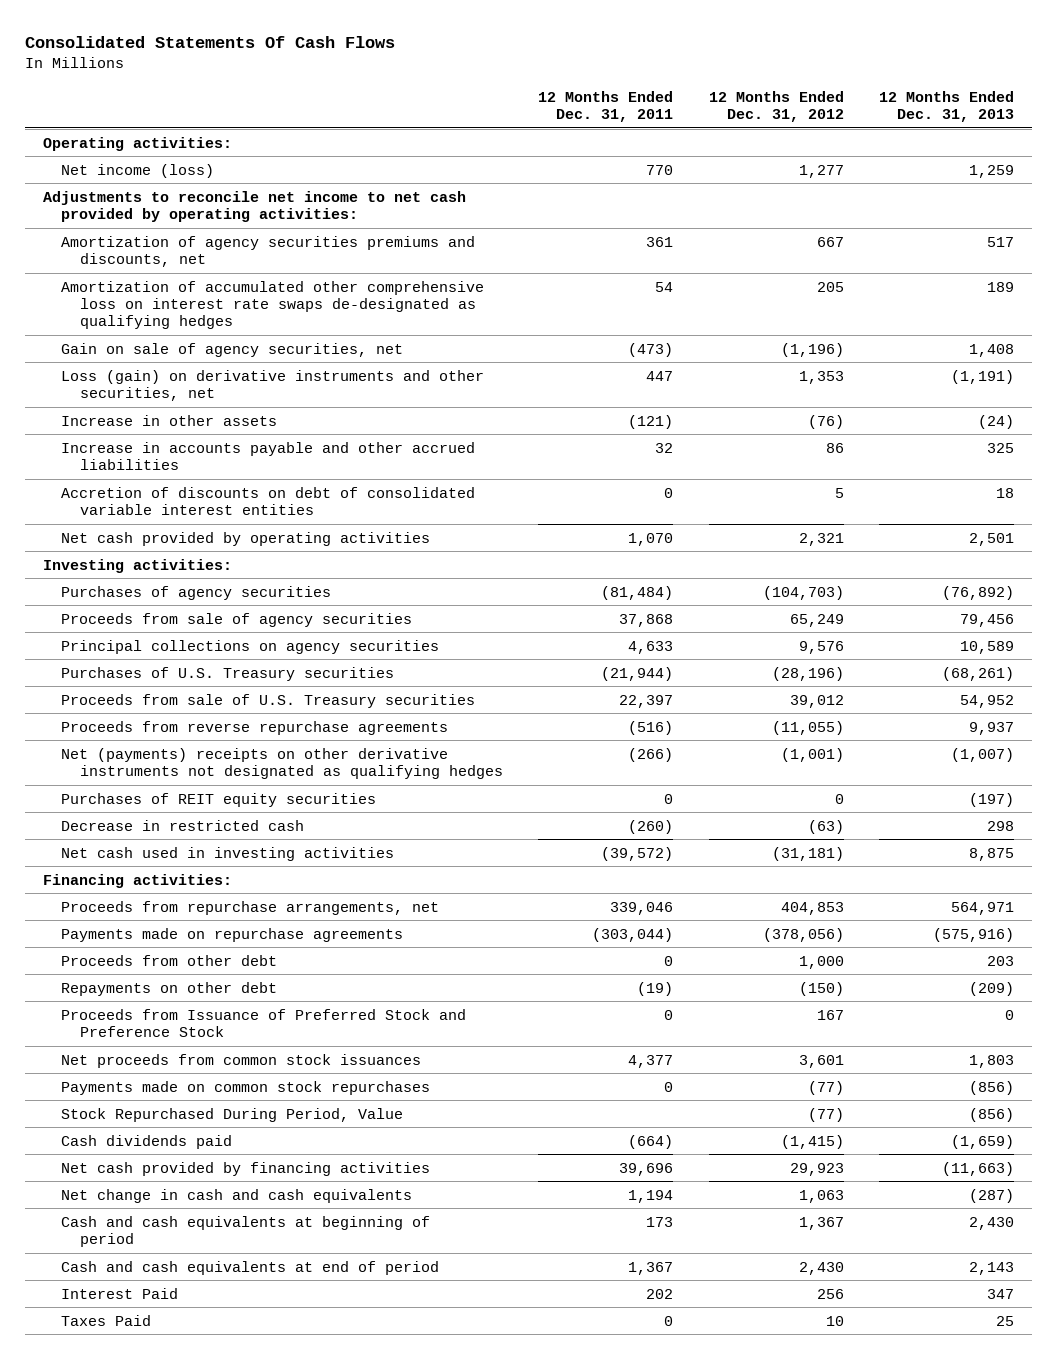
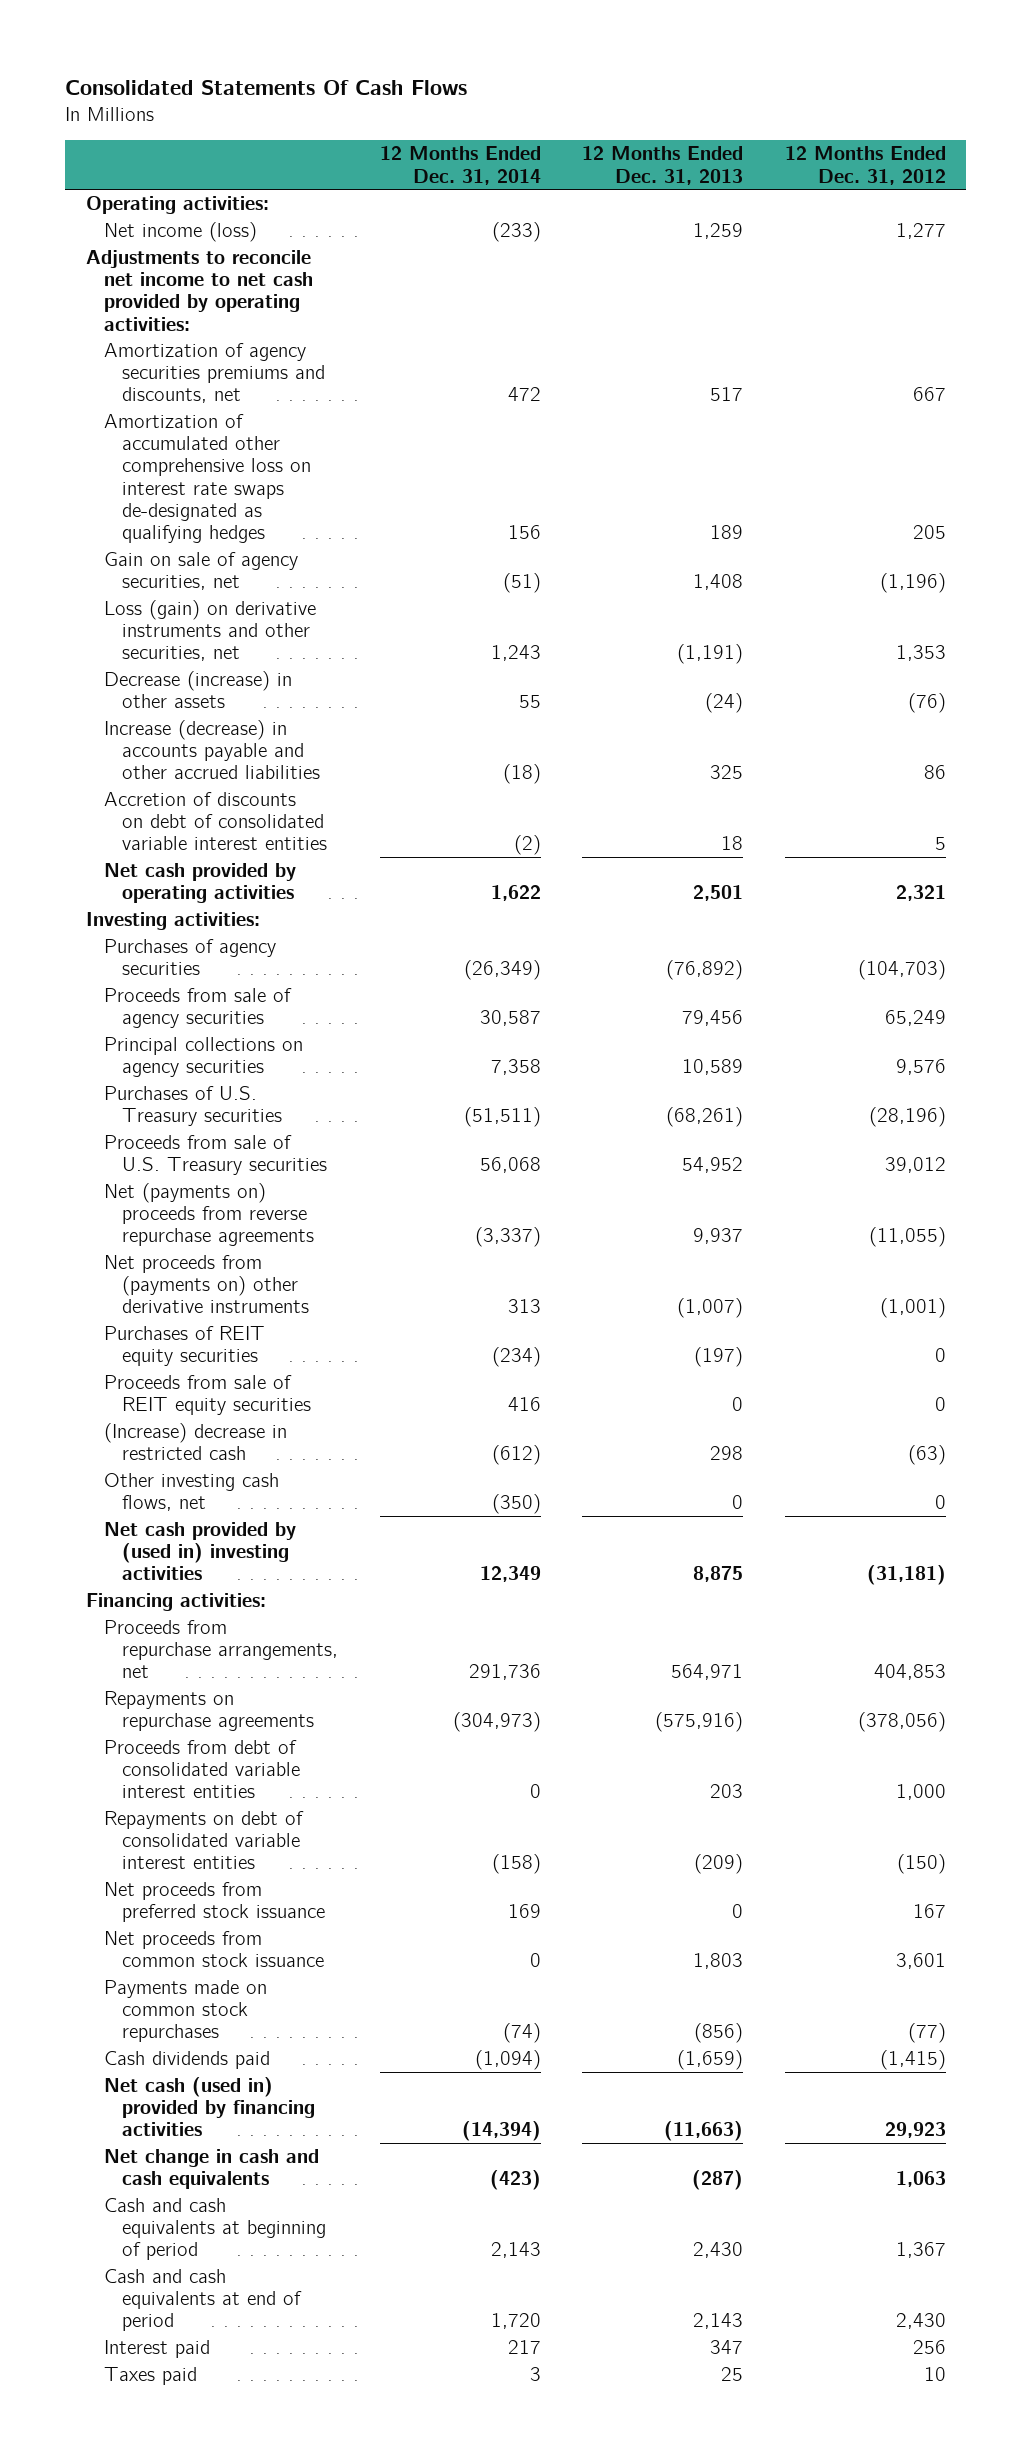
[538,90,674,123] 12 Months Ended Dec. 31, 2011 -> none
none -> [379,146,541,185] 12 Months Ended Dec. 31, 2014
[61,414,278,426] Increase in other assets -> [104,671,293,709] Decrease (increase) in other assets
[61,441,476,470] Increase in accounts payable and other accrued liabilities -> [104,720,321,780] Increase (decrease) in accounts payable and other accrued liabilities
[61,720,449,735] Proceeds from reverse repurchase agreements -> [104,1183,315,1247] Net (payments on) proceeds from reverse repurchase agreements
[61,747,503,779] Net (payments) receipts on other derivative instruments not designated as qualifying hedges -> [104,1255,310,1314] Net proceeds from (payments on) other derivative instruments
none -> [104,1375,312,1416] Proceeds from sale of REIT equity securities
[61,819,305,831] Decrease in restricted cash -> [104,1423,288,1461] (Increase) decrease in restricted cash
none -> [104,1473,280,1512] Other investing cash flows, net
[61,846,395,861] Net cash used in investing activities -> [104,1522,297,1581] Net cash provided by (used in) investing activities
[61,927,404,942] Payments made on repurchase agreements -> [104,1691,315,1732] Repayments on repurchase agreements
[61,954,278,966] Proceeds from other debt -> [104,1740,301,1799] Proceeds from debt of consolidated variable interest entities
[61,981,278,996] Repayments on other debt -> [104,1811,305,1870] Repayments on debt of consolidated variable interest entities
[61,1008,467,1037] Proceeds from Issuance of Preferred Stock and Preference Stock -> [104,1882,326,1923] Net proceeds from preferred stock issuance
[61,1053,422,1068] Net proceeds from common stock issuances -> [104,1931,325,1968] Net proceeds from common stock issuance
[61,1107,404,1122] Stock Repurchased During Period, Value -> none
[61,1161,431,1176] Net cash provided by financing activities -> [104,2077,316,2137] Net cash (used in) provided by financing activities
[61,1287,179,1299] Interest Paid -> [104,2340,211,2359] Interest paid
[61,1314,152,1326] Taxes Paid -> [104,2367,198,2386] Taxes paid

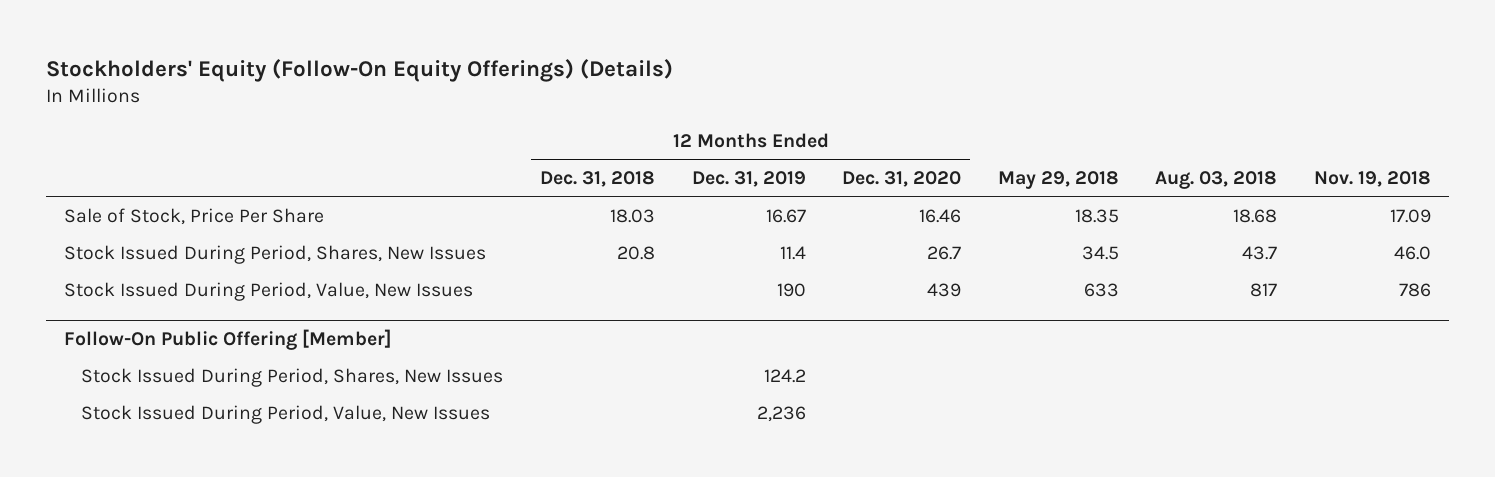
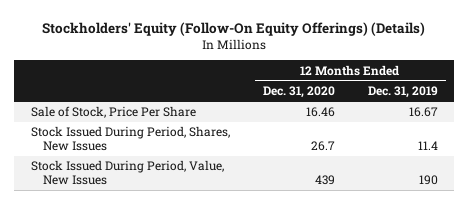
[539,170,655,187] Dec. 31, 2018 -> none
[997,170,1119,189] May 29, 2018 -> none
[1155,170,1278,189] Aug. 03, 2018 -> none
[1314,170,1432,187] Nov. 19, 2018 -> none
[63,328,392,350] Follow-On Public Offering [Member] -> none
[81,367,504,387] Stock Issued During Period, Shares, New Issues -> none
[81,404,491,424] Stock Issued During Period, Value, New Issues -> none

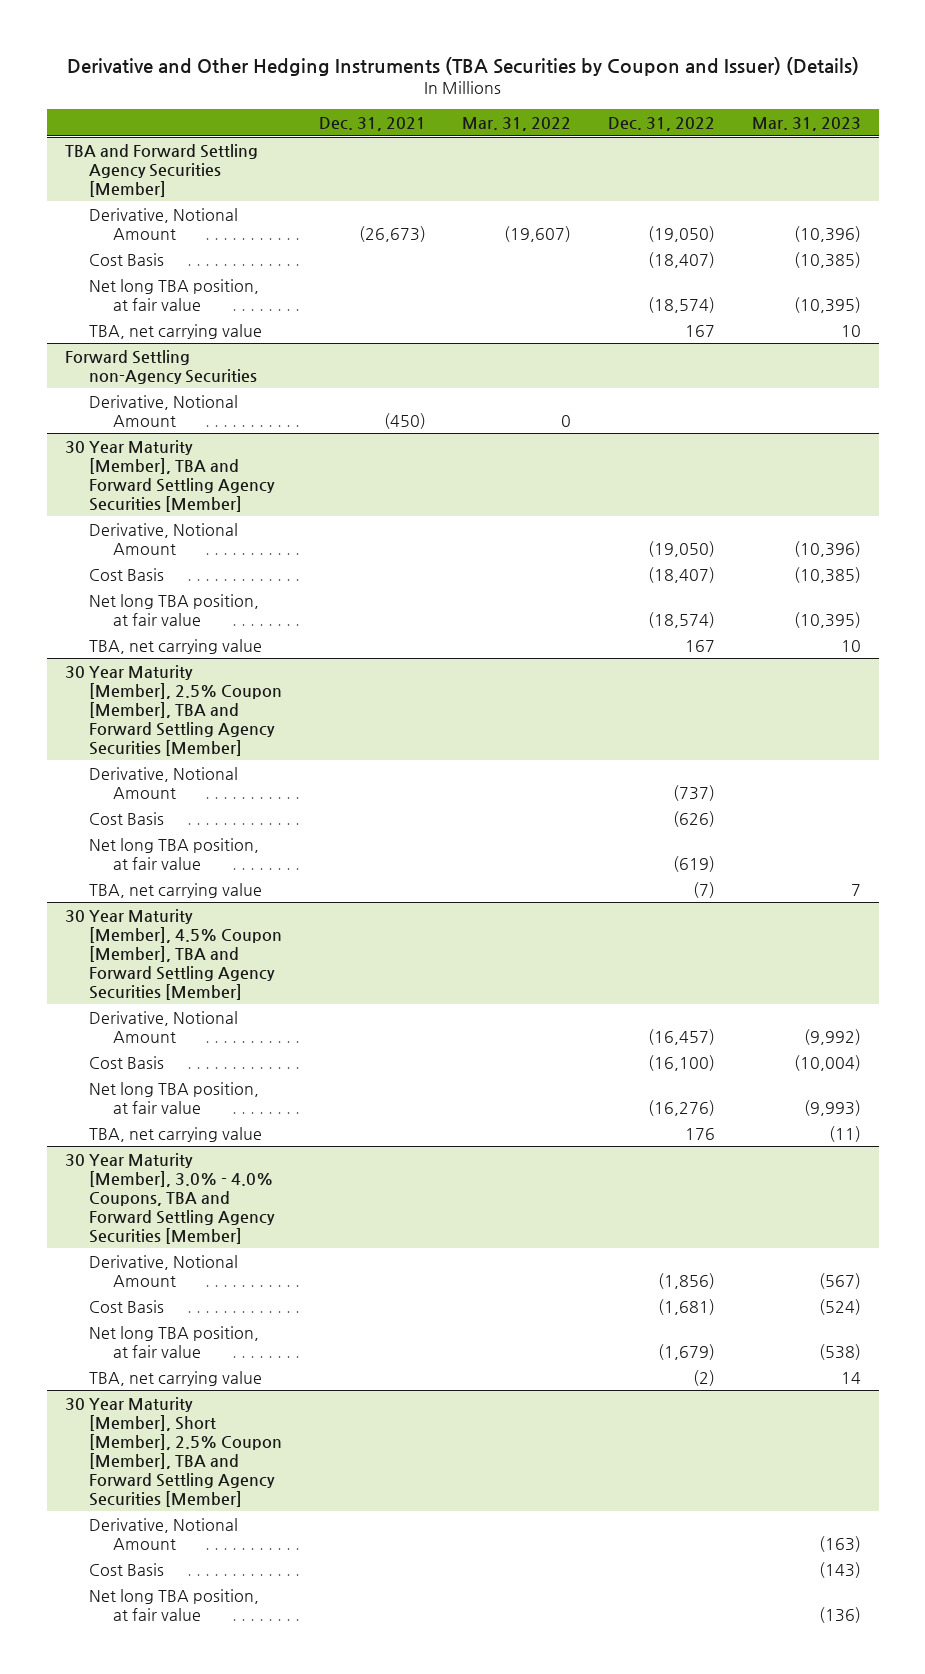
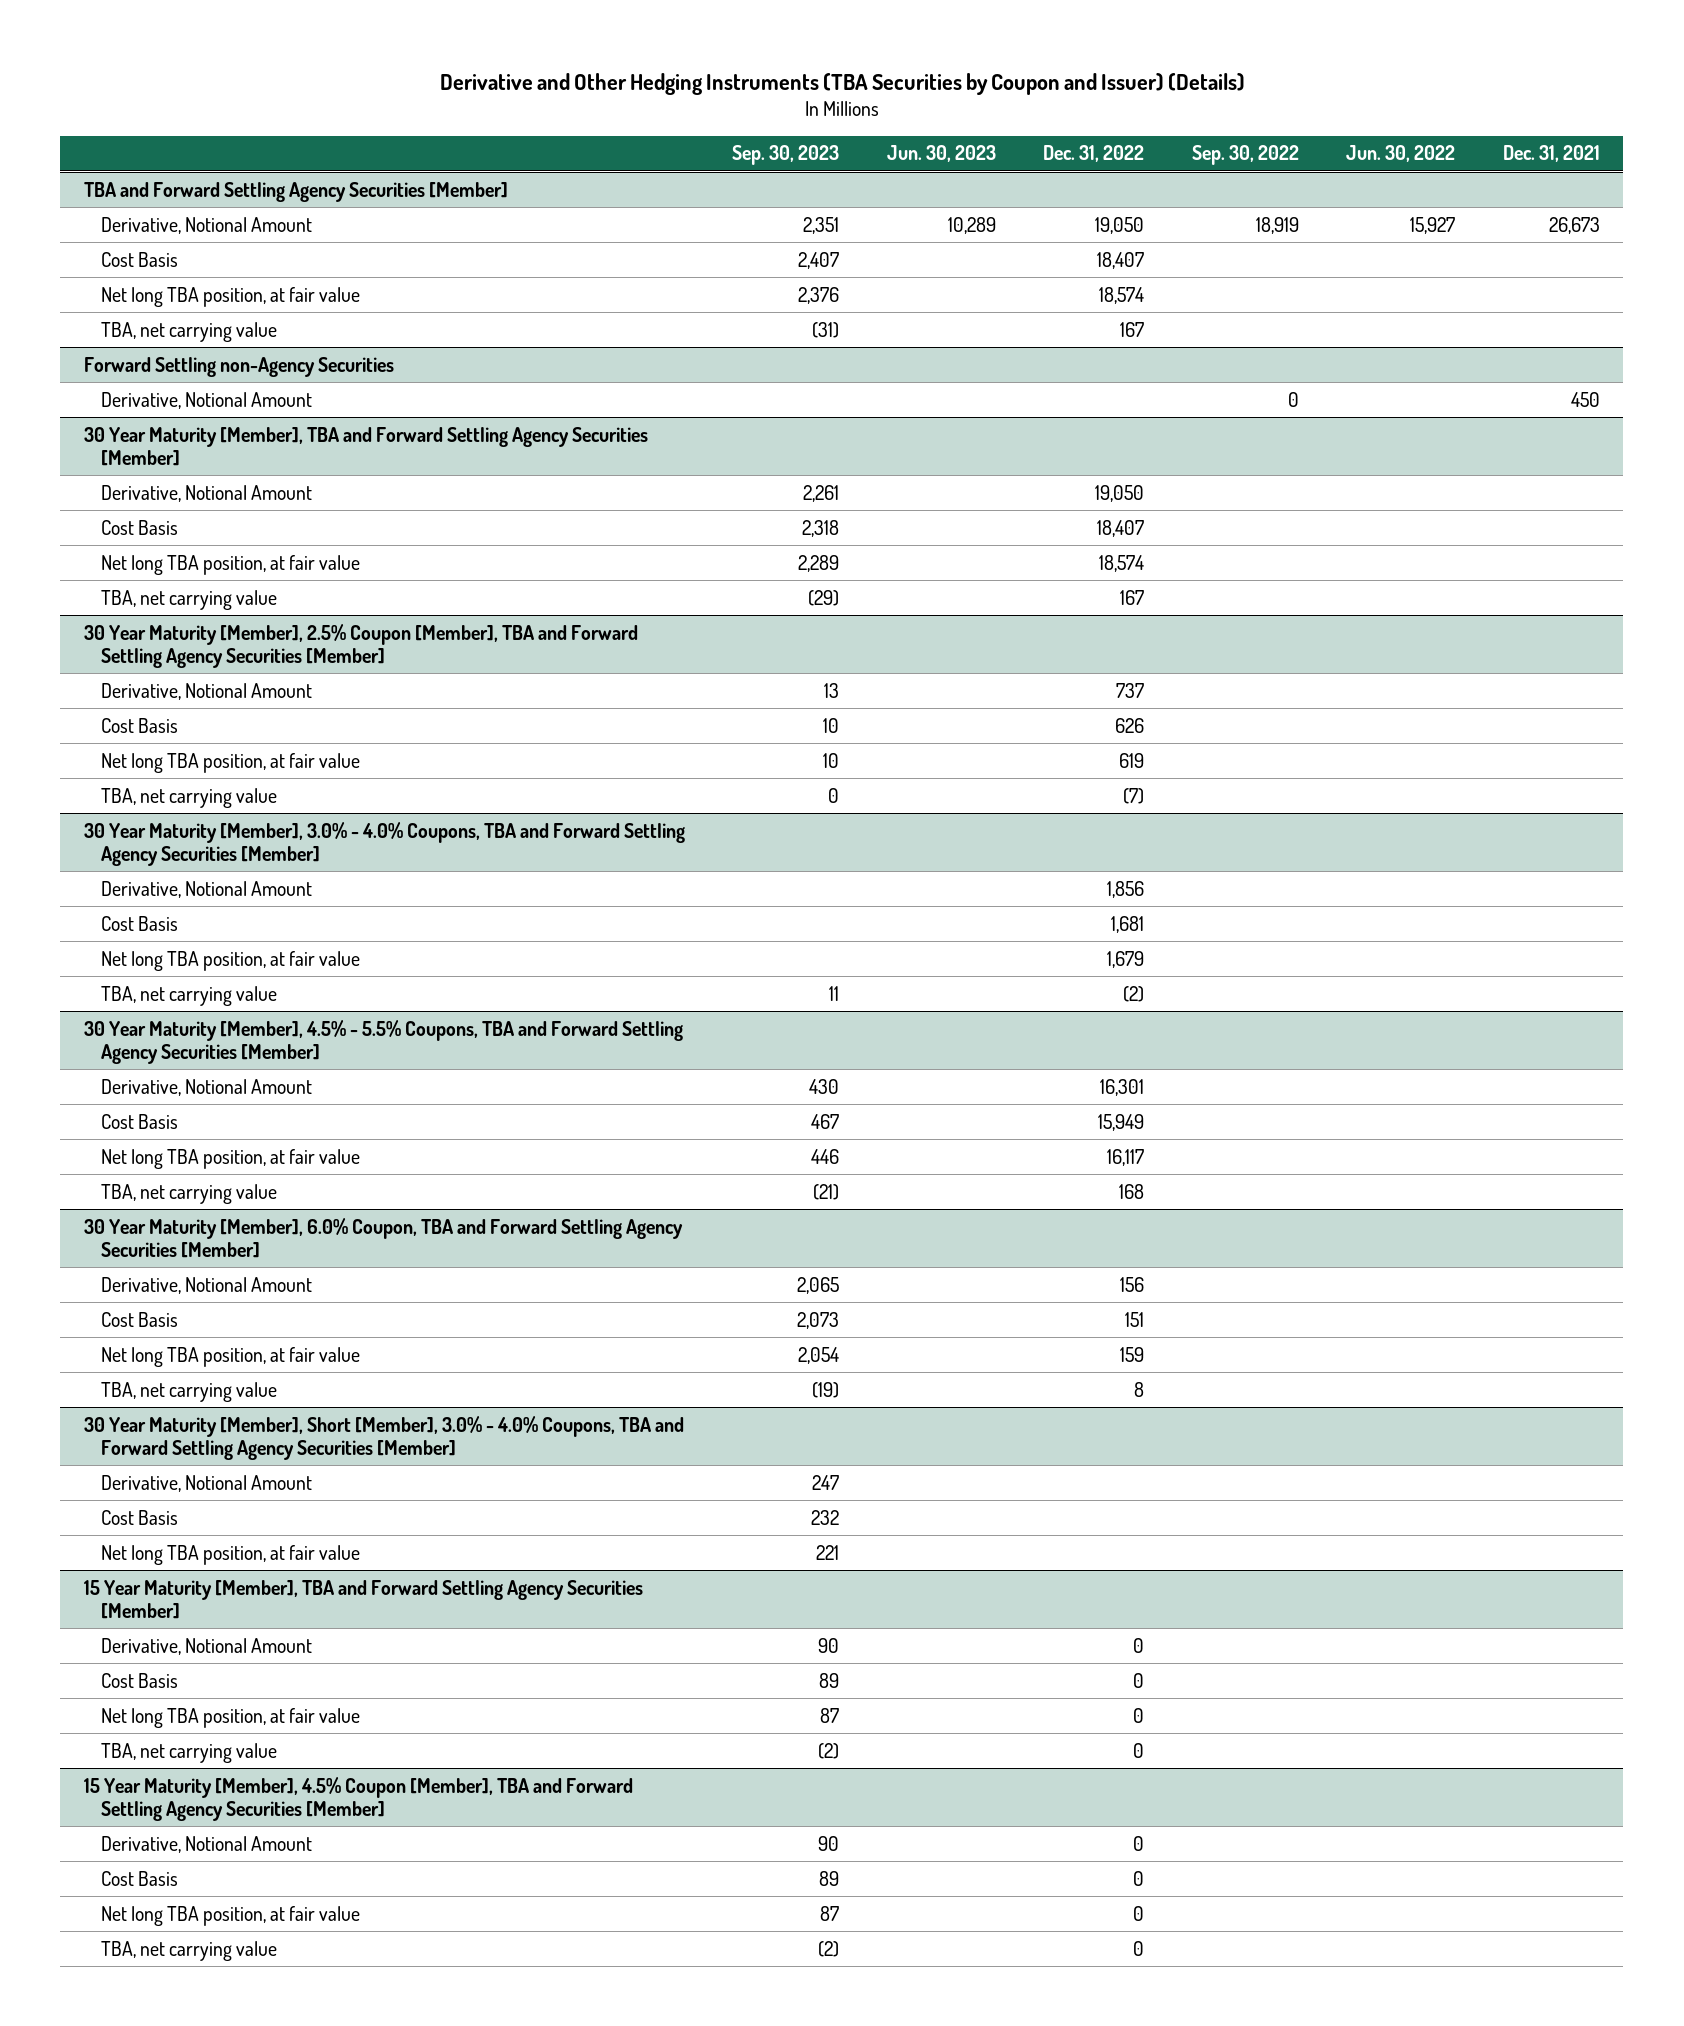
[462,117,572,132] Mar. 31, 2022 -> none
[751,117,861,132] Mar. 31, 2023 -> none
none -> [732,145,840,166] Sep. 30, 2023
none -> [886,145,996,163] Jun. 30, 2023
none -> [1191,145,1299,166] Sep. 30, 2022
none -> [1346,145,1456,163] Jun. 30, 2022
[358,225,426,242] (26,673) -> [1548,216,1600,234] 26,673
[647,225,715,242] (19,050) -> [1095,216,1145,234] 19,050
[647,251,715,268] (18,407) -> [1097,251,1145,269] 18,407
[647,296,715,313] (18,574) -> [1099,286,1145,304] 18,574
[383,412,426,429] (450) -> [1570,391,1600,407] 450
[647,540,715,557] (19,050) -> [1095,484,1145,502] 19,050
[647,566,715,583] (18,407) -> [1097,519,1145,537] 18,407
[647,611,715,628] (18,574) -> [1099,554,1145,572] 18,574
[672,784,715,801] (737) -> [1116,682,1145,698] 737
[672,810,715,827] (626) -> [1115,717,1145,733] 626
[672,855,715,872] (619) -> [1119,752,1145,768] 619
[64,908,283,1000] 30 Year Maturity [Member], 4.5% Coupon [Member], TBA and Forward Settling Agency Securities [Member] -> none
[89,1010,239,1043] Derivative, Notional Amount -> none
[89,1055,165,1069] Cost Basis -> none
[89,1081,260,1114] Net long TBA position, at fair value -> none
[89,1126,263,1142] TBA, net carrying value -> none
[657,1272,715,1289] (1,856) -> [1107,880,1145,898] 1,856
[657,1298,715,1315] (1,681) -> [1111,915,1145,933] 1,681
[657,1343,715,1360] (1,679) -> [1107,950,1145,968] 1,679
[64,1396,283,1507] 30 Year Maturity [Member], Short [Member], 2.5% Coupon [Member], TBA and Forward Settling Agency Securities [Member] -> [83,1019,683,1064] 30 Year Maturity [Member], 4.5% - 5.5% Coupons, TBA and Forward Settling Agency Securities [Member]
none -> [100,1078,312,1096] Derivative, Notional Amount
none -> [100,1113,178,1129] Cost Basis
none -> [100,1148,360,1169] Net long TBA position, at fair value
none -> [100,1183,277,1204] TBA, net carrying value
none -> [83,1217,683,1258] 30 Year Maturity [Member], 6.0% Coupon, TBA and Forward Settling Agency Securities [Member]
none -> [100,1276,312,1294] Derivative, Notional Amount
none -> [100,1311,178,1327] Cost Basis
none -> [100,1346,360,1367] Net long TBA position, at fair value
none -> [100,1381,277,1402] TBA, net carrying value
none -> [83,1415,684,1460] 30 Year Maturity [Member], Short [Member], 3.0% - 4.0% Coupons, TBA and Forward Settling Agency Securities [Member]
none -> [83,1579,643,1619] 15 Year Maturity [Member], TBA and Forward Settling Agency Securities [Member]
none -> [100,1637,312,1655] Derivative, Notional Amount
none -> [100,1672,178,1688] Cost Basis
none -> [100,1707,360,1728] Net long TBA position, at fair value
none -> [100,1742,277,1763] TBA, net carrying value
none -> [83,1776,633,1821] 15 Year Maturity [Member], 4.5% Coupon [Member], TBA and Forward Settling Agency Securities [Member]
none -> [100,1835,312,1853] Derivative, Notional Amount
none -> [100,1870,178,1886] Cost Basis
none -> [100,1905,360,1926] Net long TBA position, at fair value
none -> [100,1940,277,1961] TBA, net carrying value

